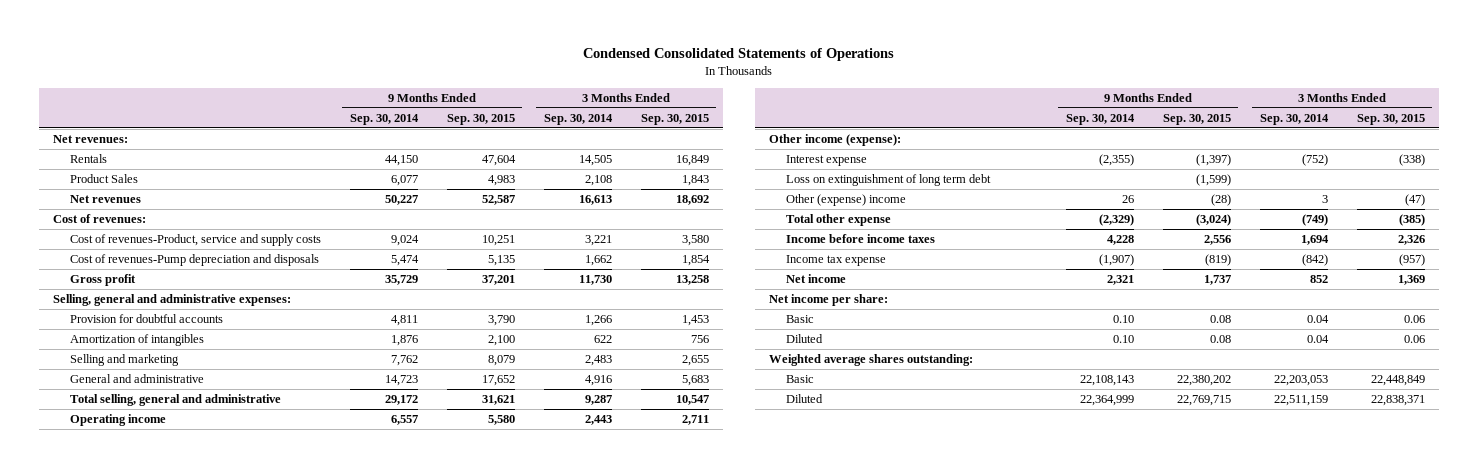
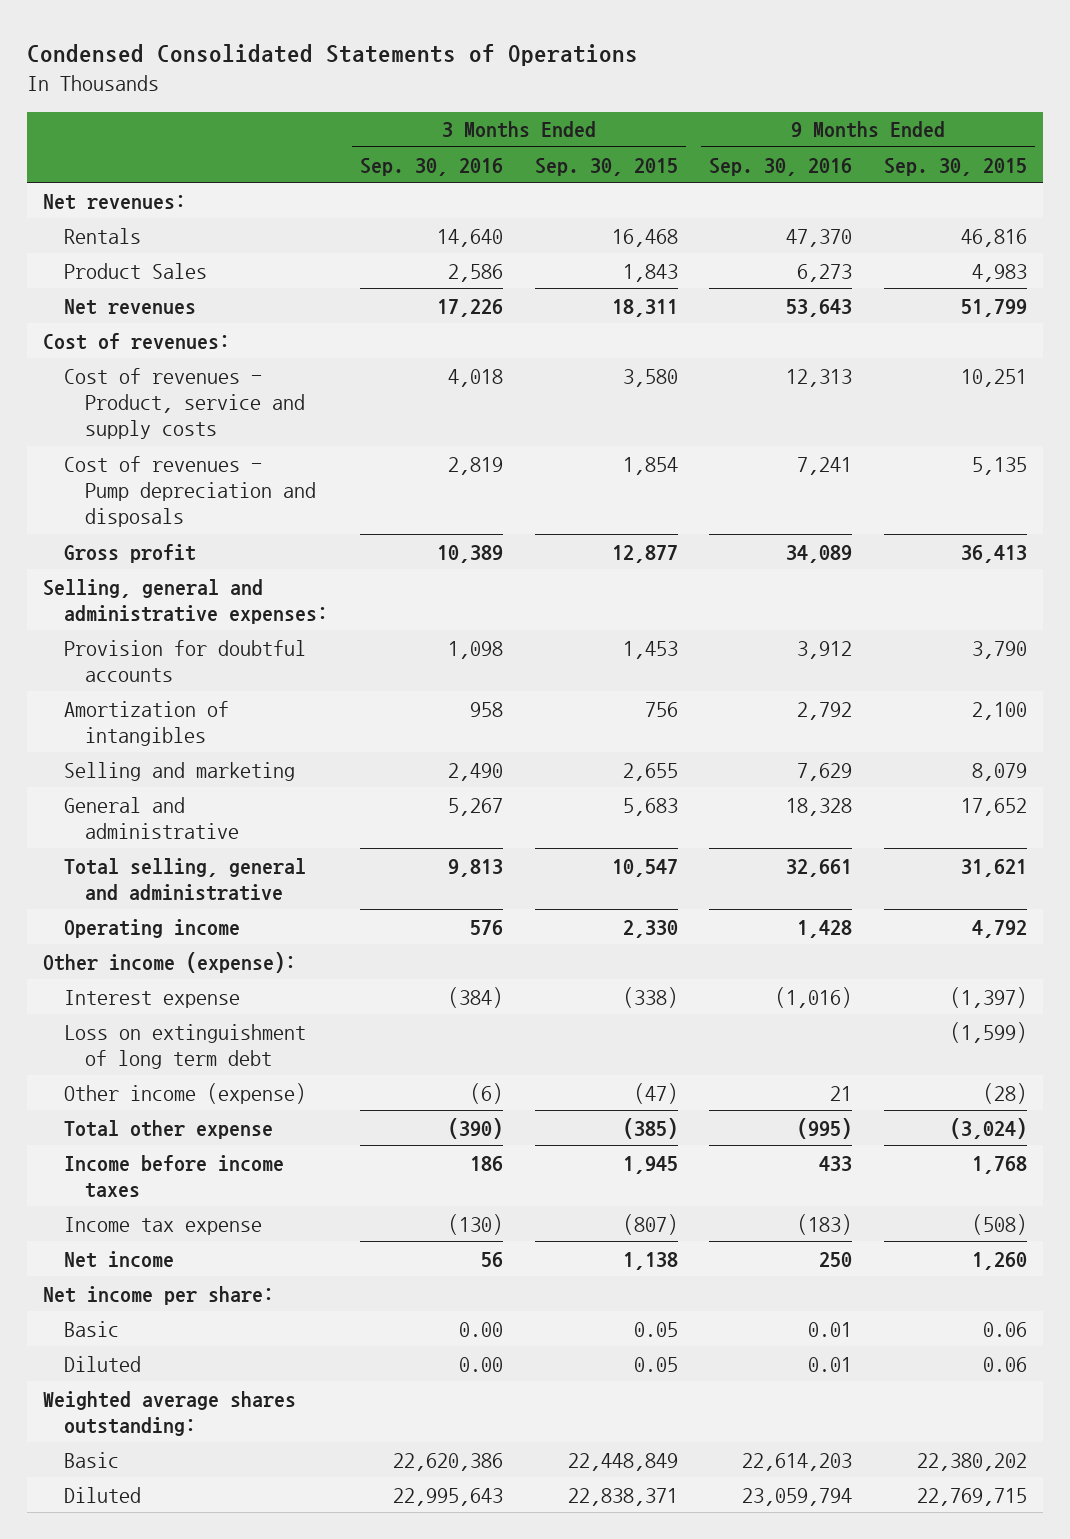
[349,113,419,125] Sep. 30, 2014 -> none
[543,113,613,125] Sep. 30, 2014 -> none
none -> [359,157,503,176] Sep. 30, 2016
none -> [709,157,853,176] Sep. 30, 2016
[481,155,516,167] 47,604 -> [961,228,1028,247] 46,816
[675,155,709,167] 16,849 -> [611,228,678,247] 16,468
[481,195,515,206] 52,587 -> [961,298,1028,317] 51,799
[675,195,709,206] 18,692 -> [611,298,678,317] 18,311
[69,234,321,247] Cost of revenues-Product, service and supply costs -> [64,367,306,439] Cost of revenues - Product, service and supply costs
[69,254,319,267] Cost of revenues-Pump depreciation and disposals -> [64,455,317,527] Cost of revenues - Pump depreciation and disposals
[481,275,515,286] 37,201 -> [961,544,1028,563] 36,413
[675,275,709,286] 13,258 -> [611,544,678,563] 12,877
[487,415,515,426] 5,580 -> [972,919,1028,938] 4,792
[681,415,709,426] 2,711 -> [622,919,678,938] 2,330
[785,194,906,207] Other (expense) income -> [64,1082,307,1104] Other income (expense)
[1203,235,1231,246] 2,556 -> [972,1155,1028,1174] 1,768
[1397,235,1425,246] 2,326 -> [622,1155,678,1174] 1,945
[1204,254,1231,267] (819) -> [972,1213,1028,1235] (508)
[1398,254,1425,267] (957) -> [622,1213,678,1235] (807)
[1203,275,1231,286] 1,737 -> [972,1251,1028,1270] 1,260
[1397,275,1425,286] 1,369 -> [622,1251,678,1270] 1,138
[1209,315,1231,324] 0.08 -> [983,1321,1028,1337] 0.06
[1403,315,1425,324] 0.06 -> [633,1321,678,1337] 0.05
[1209,335,1231,344] 0.08 -> [983,1356,1028,1372] 0.06
[1403,335,1425,344] 0.06 -> [633,1356,678,1372] 0.05

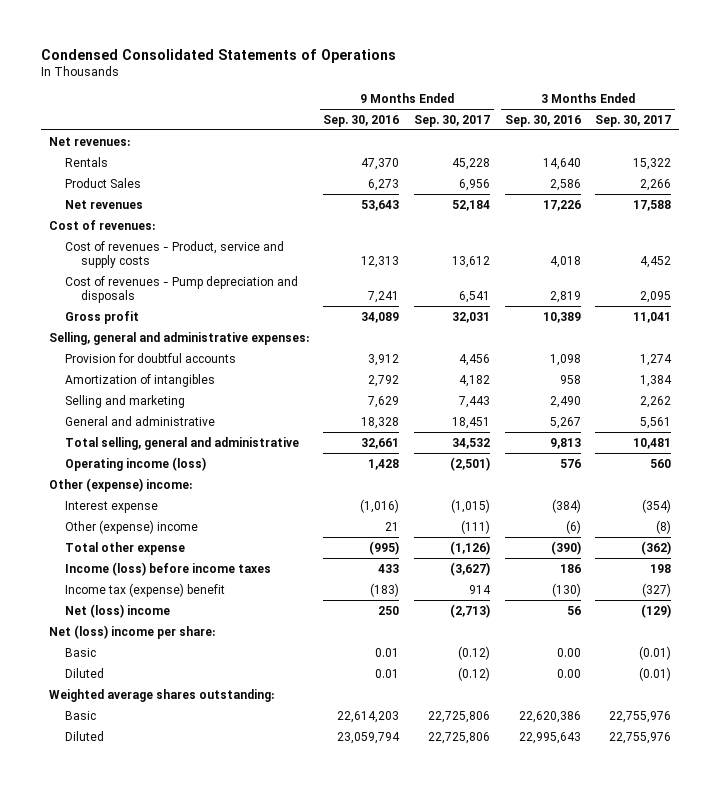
[534,157,678,176] Sep. 30, 2015 -> none
[884,157,1028,176] Sep. 30, 2015 -> none
none -> [414,114,491,127] Sep. 30, 2017
none -> [595,114,672,127] Sep. 30, 2017
[64,918,241,938] Operating income -> [64,456,206,471] Operating income (loss)
[42,951,296,973] Other income (expense): -> [48,477,192,492] Other (expense) income:
[64,1023,307,1069] Loss on extinguishment of long term debt -> none
[64,1082,307,1104] Other income (expense) -> [64,519,198,534] Other (expense) income
[64,1154,285,1198] Income before income taxes -> [64,561,271,576] Income (loss) before income taxes
[64,1216,263,1235] Income tax expense -> [64,582,225,597] Income tax (expense) benefit
[64,1250,175,1268] Net income -> [64,603,170,618] Net (loss) income
[42,1285,274,1305] Net income per share: -> [48,624,215,639] Net (loss) income per share:

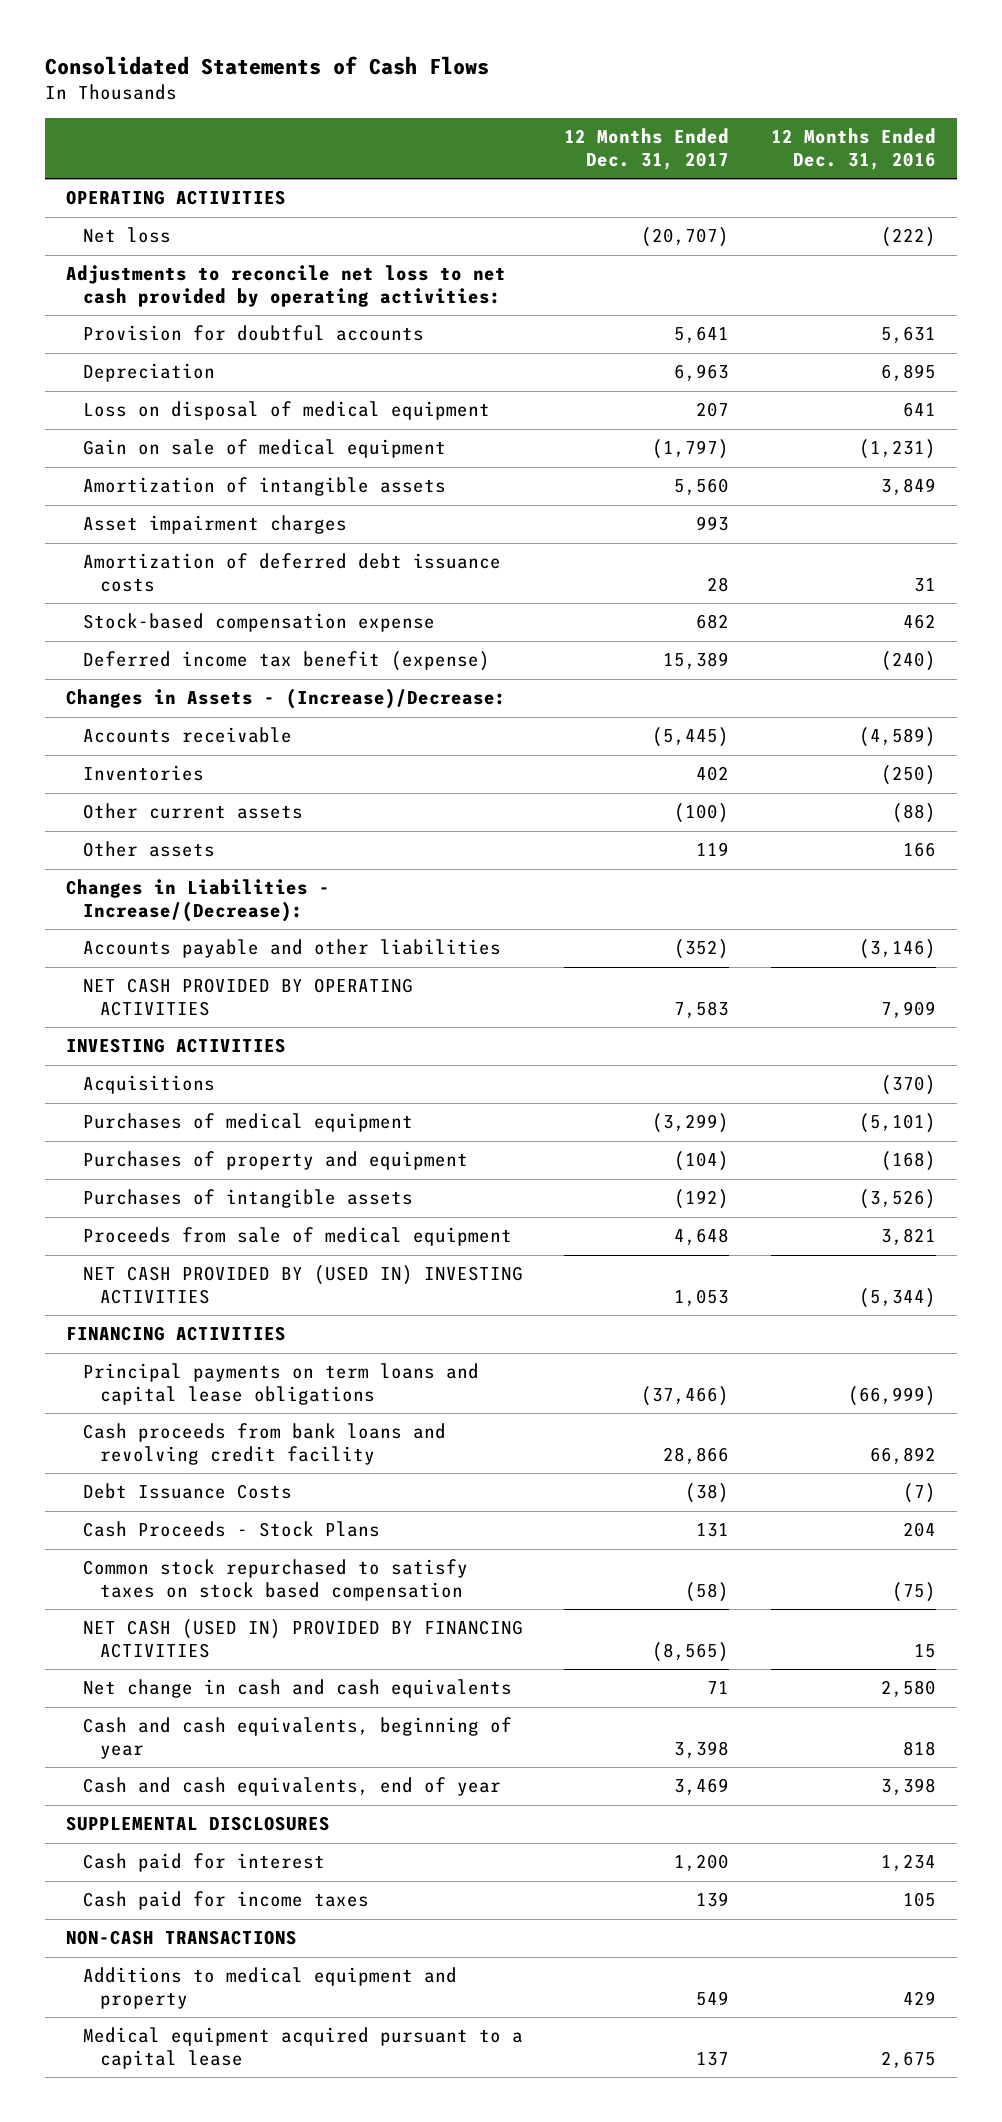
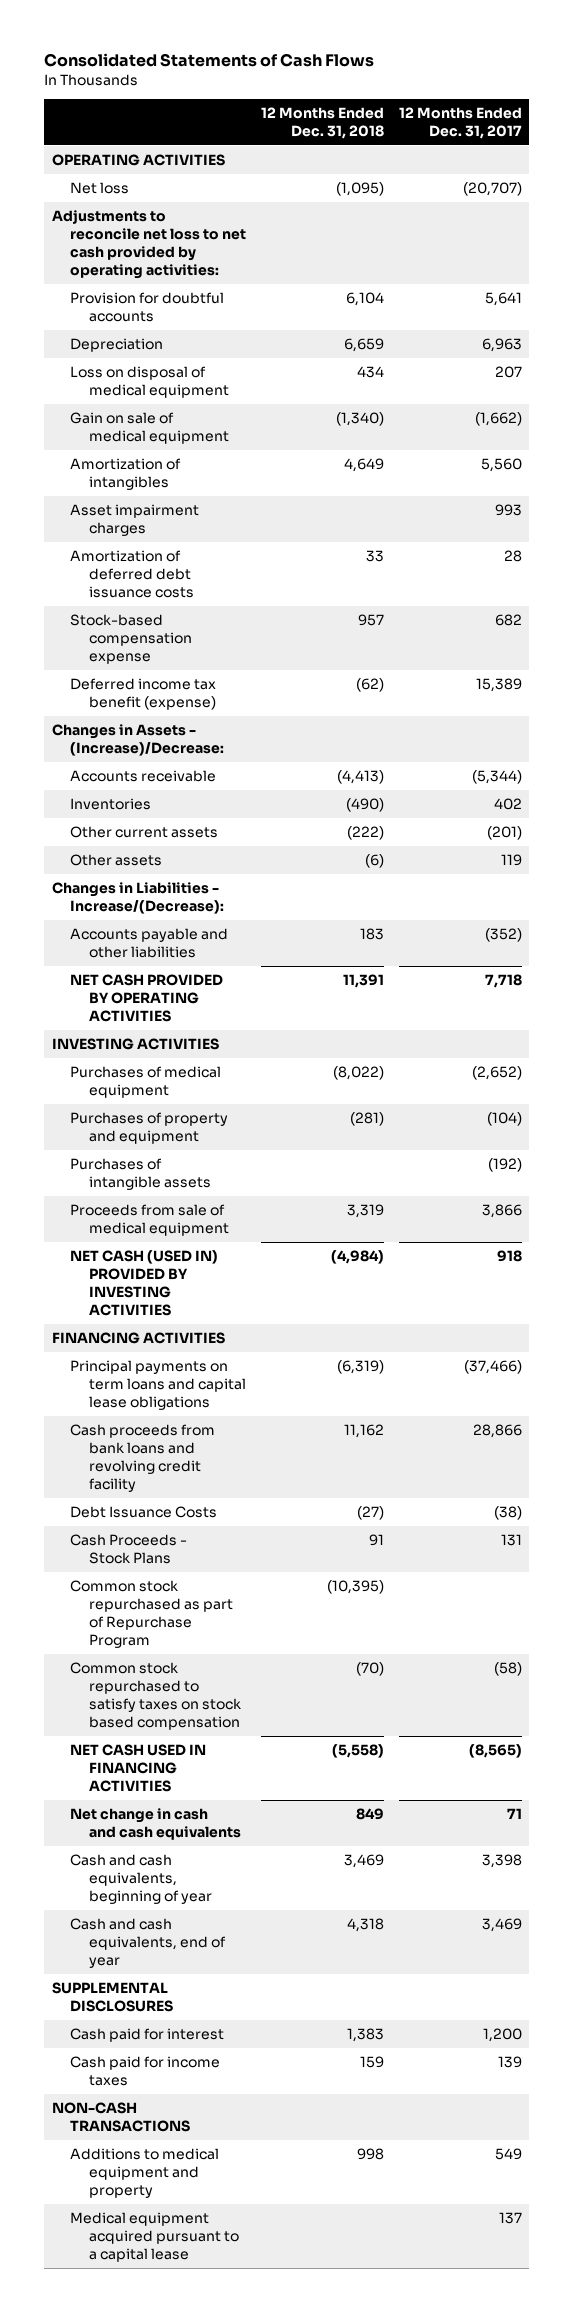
[770,128,936,170] 12 Months Ended Dec. 31, 2016 -> none
none -> [261,106,385,139] 12 Months Ended Dec. 31, 2018
[652,439,730,460] (1,797) -> [474,411,522,426] (1,662)
[82,477,446,497] Amortization of intangible assets -> [70,457,182,491] Amortization of intangibles
[652,727,730,748] (5,445) -> [471,769,522,784] (5,344)
[674,803,730,824] (100) -> [486,825,522,840] (201)
[674,1001,730,1019] 7,583 -> [484,973,522,988] 7,718
[82,1075,215,1095] Acquisitions -> none
[652,1113,730,1134] (3,299) -> [471,1065,522,1080] (2,652)
[674,1228,730,1246] 4,648 -> [481,1203,522,1218] 3,866
[82,1265,523,1305] NET CASH PROVIDED BY (USED IN) INVESTING ACTIVITIES -> [70,1249,219,1317] NET CASH (USED IN) PROVIDED BY INVESTING ACTIVITIES
[674,1289,730,1307] 1,053 -> [496,1249,522,1262] 918
none -> [70,1579,234,1649] Common stock repurchased as part of Repurchase Program
[82,1619,523,1659] NET CASH (USED IN) PROVIDED BY FINANCING ACTIVITIES -> [70,1743,207,1793] NET CASH USED IN FINANCING ACTIVITIES

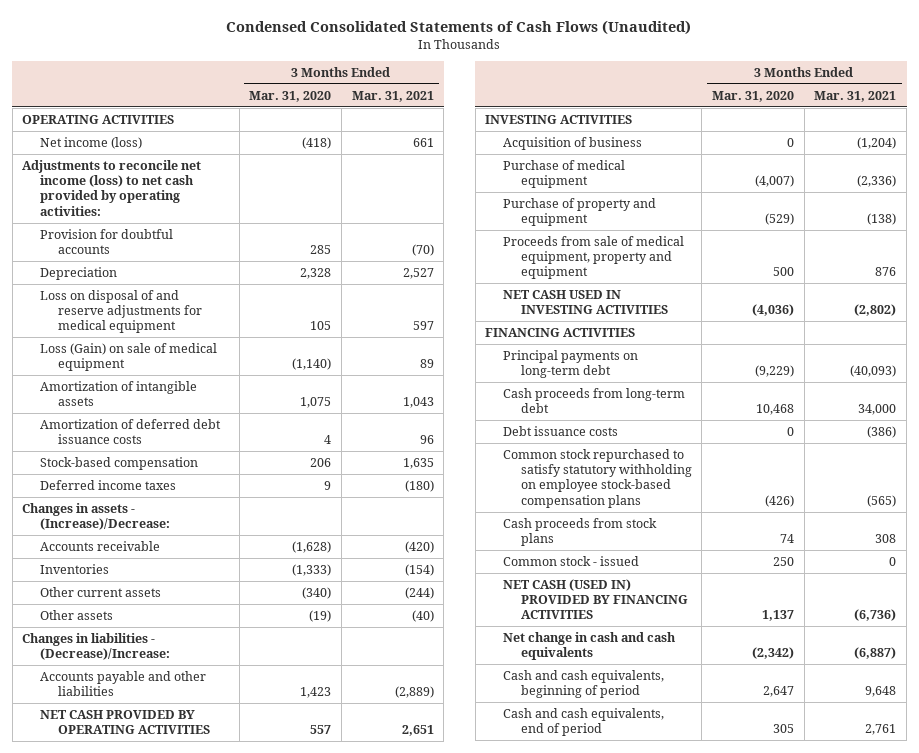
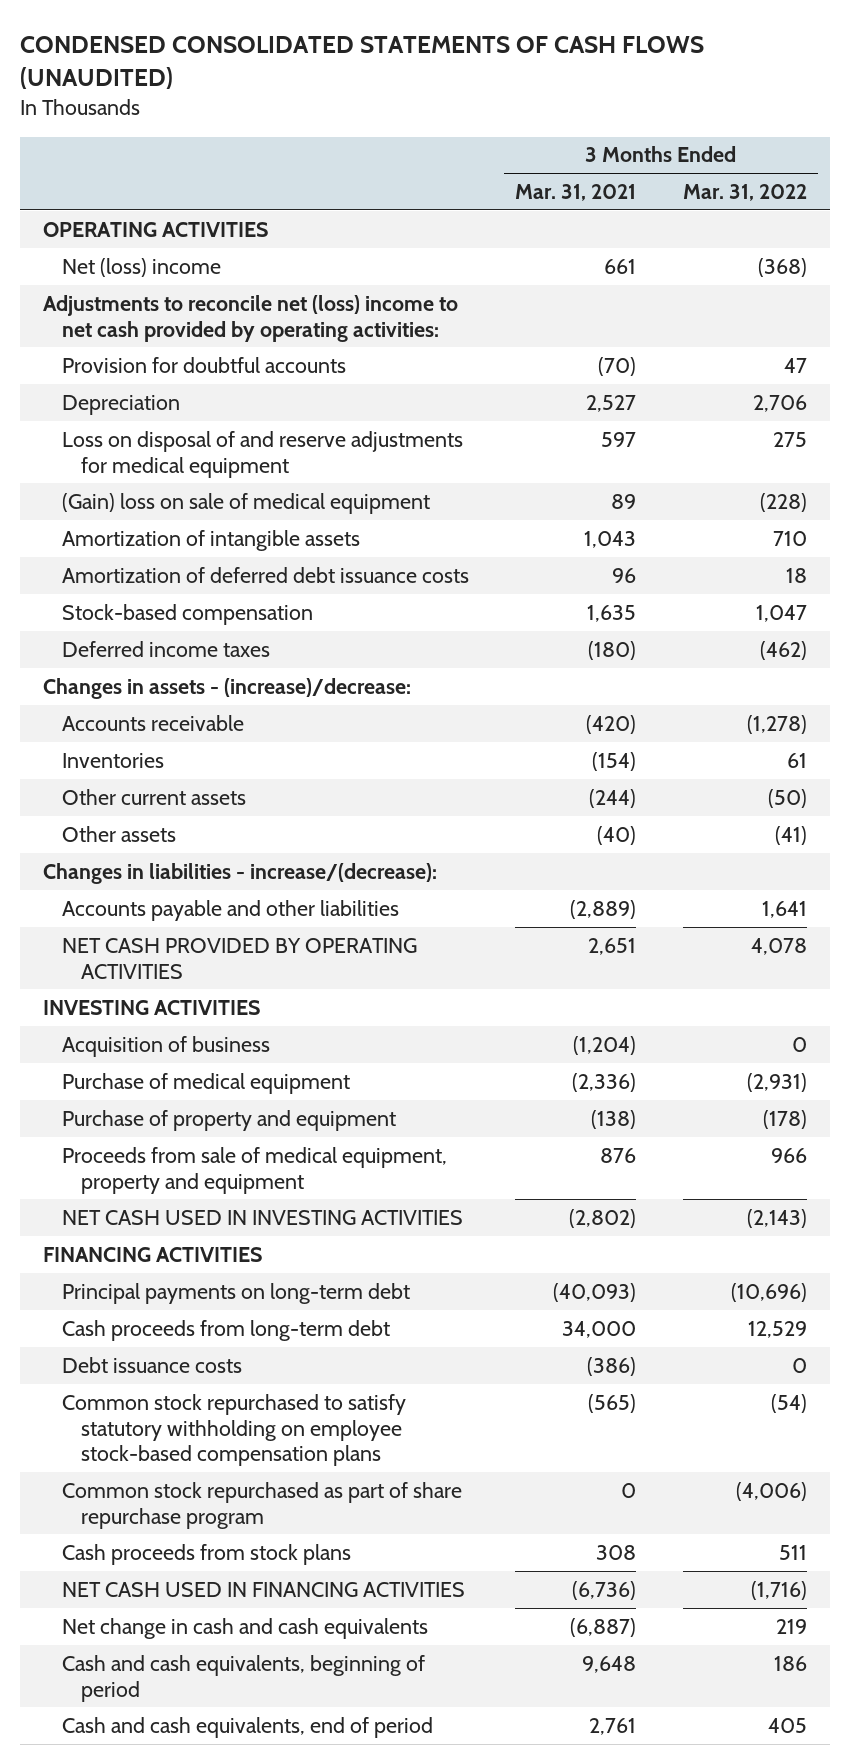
[226,19,692,35] Condensed Consolidated Statements of Cash Flows (Unaudited) -> [20,36,705,90] CONDENSED CONSOLIDATED STATEMENTS OF CASH FLOWS (UNAUDITED)
[249,90,332,102] Mar. 31, 2020 -> none
none -> [682,183,807,201] Mar. 31, 2022
[40,136,143,149] Net income (loss) -> [62,257,222,277] Net (loss) income
[22,159,202,216] Adjustments to reconcile net income (loss) to net cash provided by operating activities: -> [43,294,459,342] Adjustments to reconcile net (loss) income to net cash provided by operating activities:
[40,342,218,372] Loss (Gain) on sale of medical equipment -> [62,492,431,514] (Gain) loss on sale of medical equipment
[22,502,171,531] Changes in assets - (Increase)/Decrease: -> [43,677,412,699] Changes in assets - (increase)/decrease:
[22,632,171,661] Changes in liabilities - (Decrease)/Increase: -> [43,862,438,884] Changes in liabilities - increase/(decrease):
none -> [62,1481,463,1529] Common stock repurchased as part of share repurchase program
[502,555,639,566] Common stock - issued -> none
[502,578,688,620] NET CASH (USED IN) PROVIDED BY FINANCING ACTIVITIES -> [62,1581,466,1597] NET CASH USED IN FINANCING ACTIVITIES

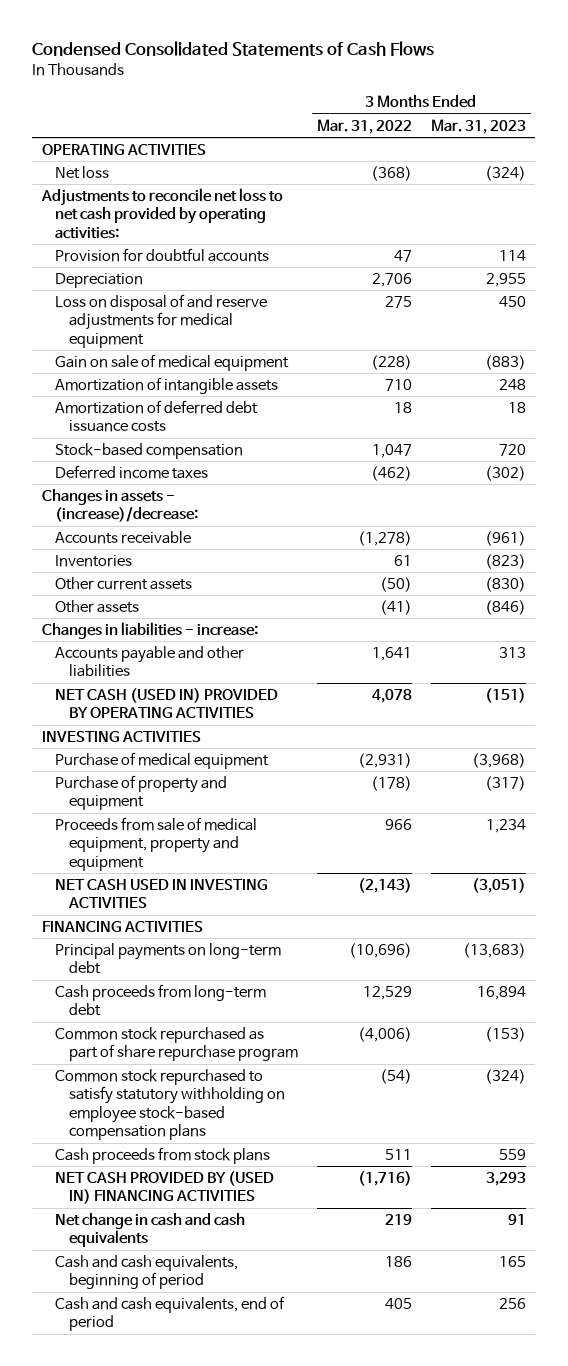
[20,36,705,90] CONDENSED CONSOLIDATED STATEMENTS OF CASH FLOWS (UNAUDITED) -> [32,41,435,57] Condensed Consolidated Statements of Cash Flows
[515,183,637,201] Mar. 31, 2021 -> none
none -> [430,118,526,134] Mar. 31, 2023
[62,257,222,277] Net (loss) income -> [55,166,110,180] Net loss
[43,294,459,342] Adjustments to reconcile net (loss) income to net cash provided by operating activities: -> [40,188,283,239] Adjustments to reconcile net loss to net cash provided by operating activities:
[62,492,431,514] (Gain) loss on sale of medical equipment -> [55,354,290,372] Gain on sale of medical equipment
[43,862,438,884] Changes in liabilities - increase/(decrease): -> [41,622,258,640] Changes in liabilities - increase:
[62,937,418,979] NET CASH PROVIDED BY OPERATING ACTIVITIES -> [55,688,279,719] NET CASH (USED IN) PROVIDED BY OPERATING ACTIVITIES
[62,1035,271,1057] Acquisition of business -> none
[62,1356,243,1373] Debt issuance costs -> none
[62,1393,407,1467] Common stock repurchased to satisfy statutory withholding on employee stock-based compensation plans -> [55,1069,285,1141] Common stock repurchased to satisfy statutory withholding on employee stock-based compensation plans
[62,1581,466,1597] NET CASH USED IN FINANCING ACTIVITIES -> [55,1171,275,1205] NET CASH PROVIDED BY (USED IN) FINANCING ACTIVITIES

